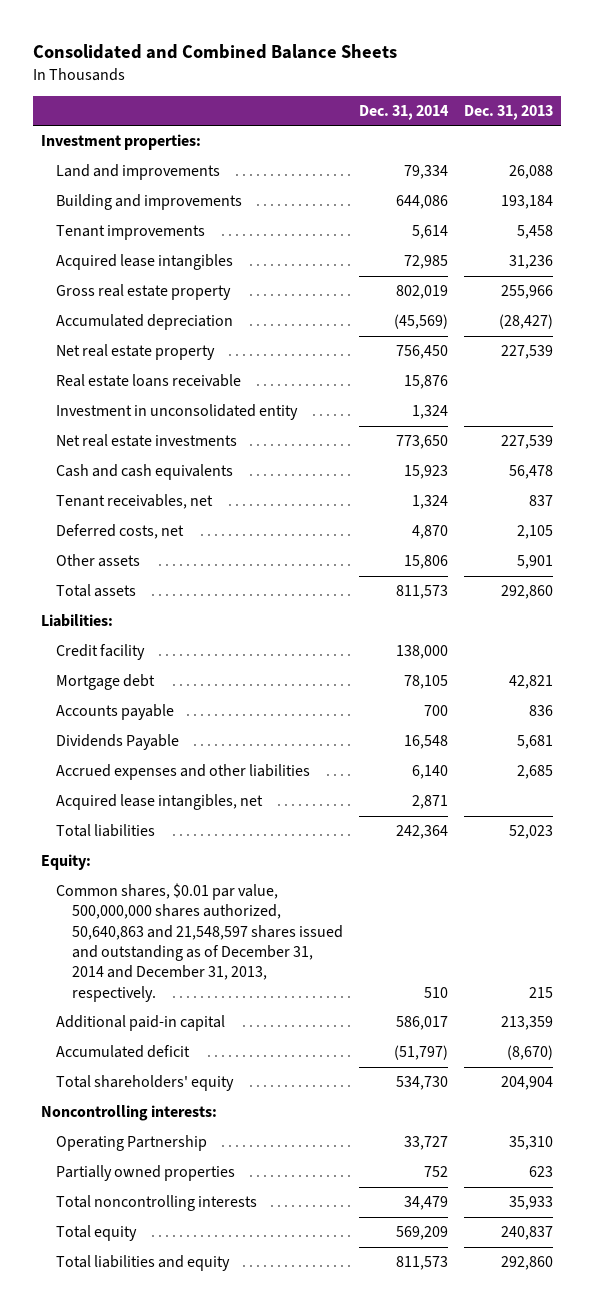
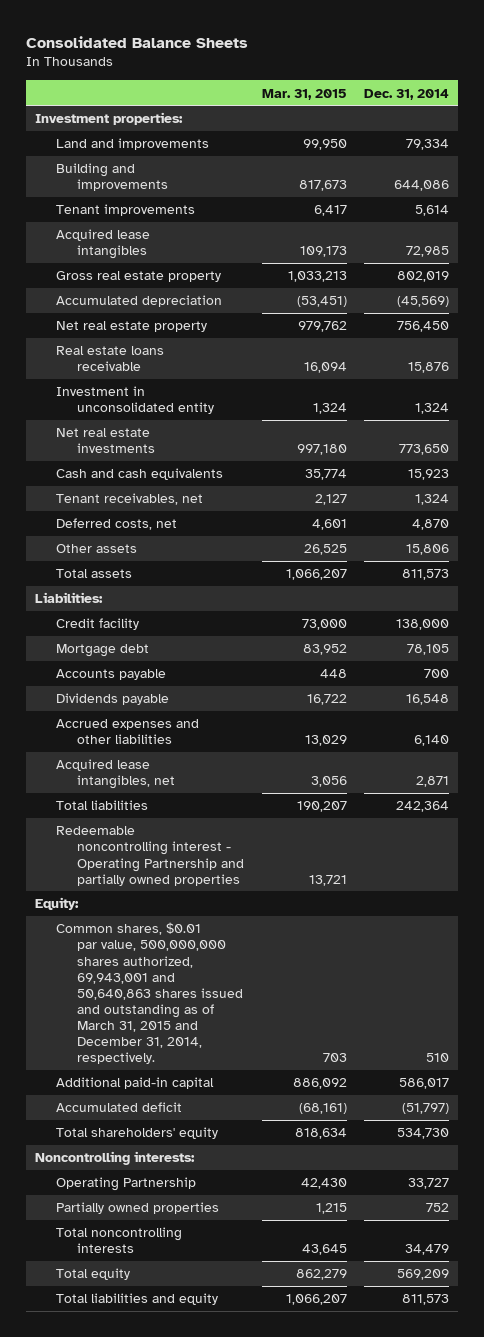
[33,44,398,60] Consolidated and Combined Balance Sheets -> [25,35,248,48] Consolidated Balance Sheets
[463,104,553,120] Dec. 31, 2013 -> none
none -> [261,88,347,100] Mar. 31, 2015
[56,734,180,751] Dividends Payable -> [56,693,170,706] Dividends payable
none -> [56,826,245,886] Redeemable noncontrolling interest - Operating Partnership and partially owned properties
[56,883,343,1002] Common shares, $0.01 par value, 500,000,000 shares authorized, 50,640,863 and 21,548,597 shares issued and outstanding as of December 31, 2014 and December 31, 2013, respectively. -> [56,922,244,1065] Common shares, $0.01 par value, 500,000,000 shares authorized, 69,943,001 and 50,640,863 shares issued and outstanding as of March 31, 2015 and December 31, 2014, respectively.

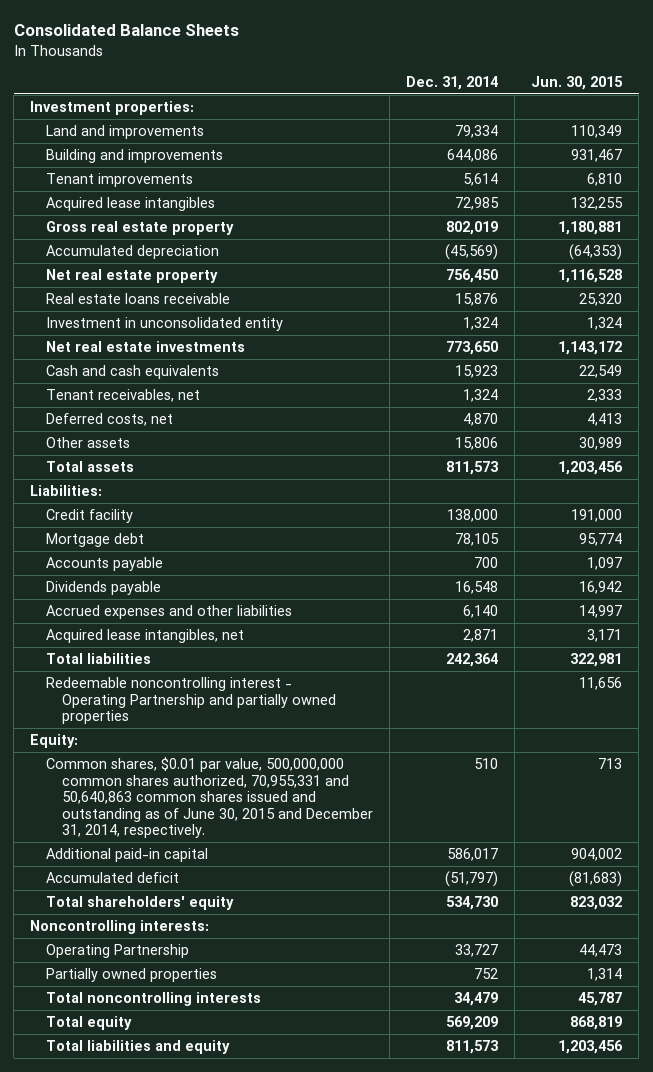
[261,88,347,100] Mar. 31, 2015 -> none
none -> [531,76,624,91] Jun. 30, 2015
[56,922,244,1065] Common shares, $0.01 par value, 500,000,000 shares authorized, 69,943,001 and 50,640,863 shares issued and outstanding as of March 31, 2015 and December 31, 2014, respectively. -> [46,756,374,839] Common shares, $0.01 par value, 500,000,000 common shares authorized, 70,955,331 and 50,640,863 common shares issued and outstanding as of June 30, 2015 and December 31, 2014, respectively.

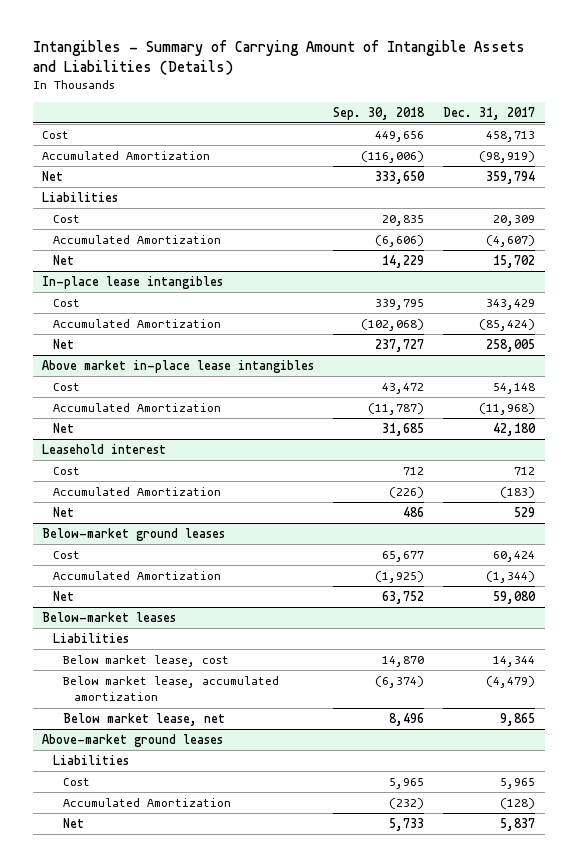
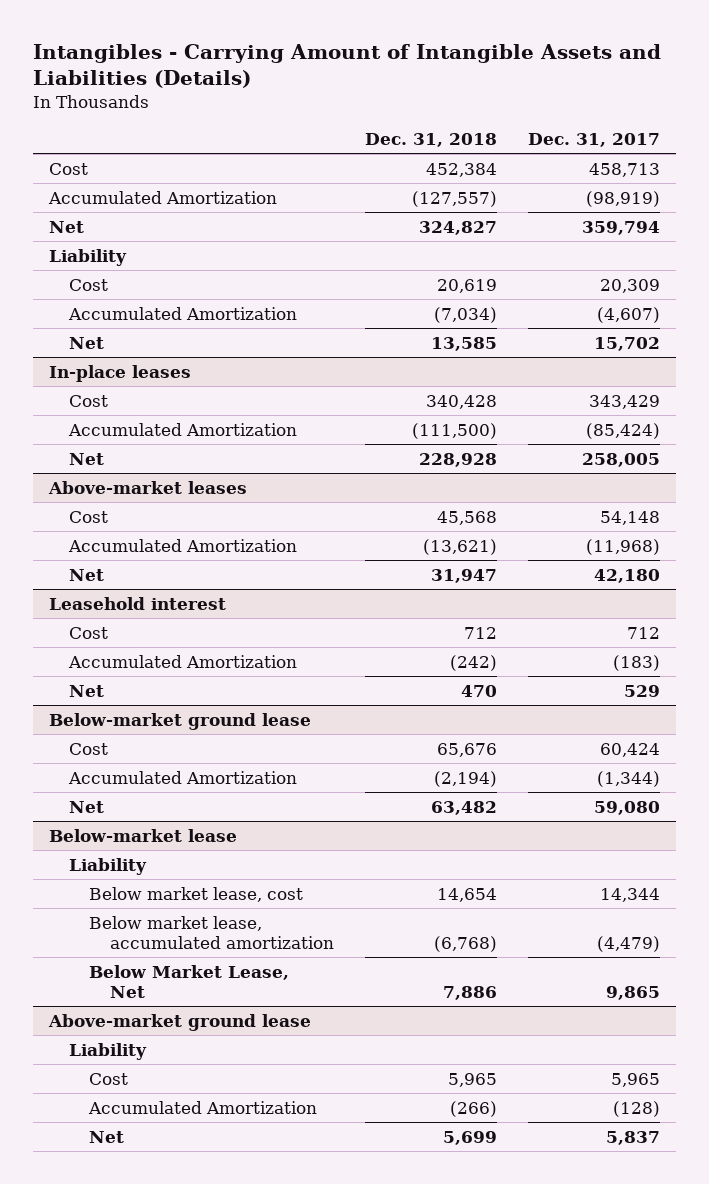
[32,40,525,75] Intangibles - Summary of Carrying Amount of Intangible Assets and Liabilities (Details) -> [33,44,662,89] Intangibles - Carrying Amount of Intangible Assets and Liabilities (Details)
[333,106,426,120] Sep. 30, 2018 -> none
none -> [364,133,497,148] Dec. 31, 2018
[42,191,119,202] Liabilities -> [48,248,127,266] Liability
[42,275,224,289] In-place lease intangibles -> [48,364,191,382] In-place leases
[42,359,315,373] Above market in-place lease intangibles -> [47,480,247,494] Above-market leases
[42,527,226,541] Below-market ground leases -> [48,712,311,730] Below-market ground lease
[42,611,177,622] Below-market leases -> [48,828,237,842] Below-market lease
[52,632,129,643] Liabilities -> [69,857,148,875] Liability
[63,712,226,726] Below market lease, net -> [89,964,290,999] Below Market Lease, Net
[42,733,224,747] Above-market ground leases -> [47,1013,311,1031] Above-market ground lease
[52,754,129,765] Liabilities -> [69,1042,148,1060] Liability

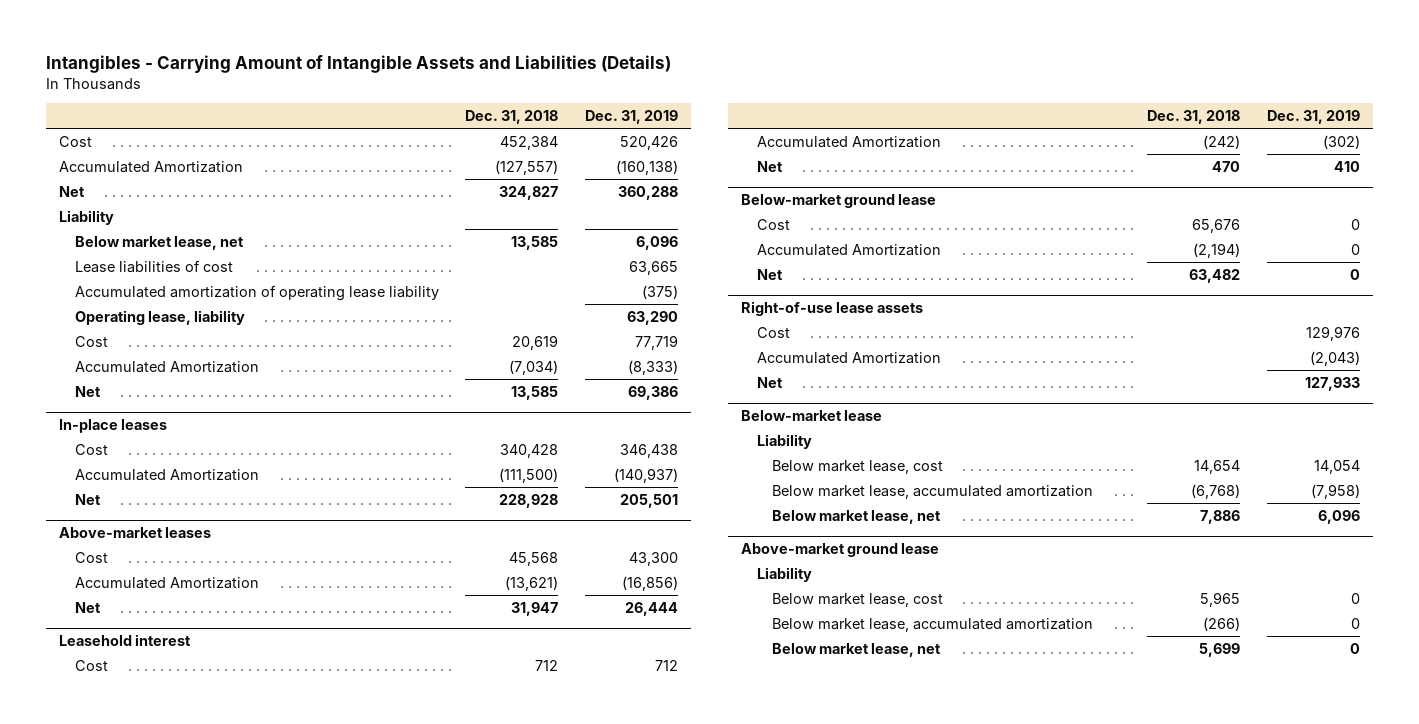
[528,133,661,148] Dec. 31, 2017 -> none
none -> [584,109,678,124] Dec. 31, 2019
none -> [74,235,244,250] Below market lease, net
none -> [74,259,233,273] Lease liabilities of cost
none -> [74,284,439,301] Accumulated amortization of operating lease liability
none -> [74,309,245,325] Operating lease, liability
none -> [740,301,923,317] Right-of-use lease assets
none -> [756,326,790,338] Cost
none -> [756,351,941,364] Accumulated Amortization
none -> [756,376,783,388] Net
[89,964,290,999] Below Market Lease, Net -> [772,509,942,524] Below market lease, net
[89,1072,129,1085] Cost -> [772,592,944,607] Below market lease, cost
[88,1100,318,1114] Accumulated Amortization -> [772,617,1094,632] Below market lease, accumulated amortization
[89,1130,125,1143] Net -> [772,642,942,657] Below market lease, net

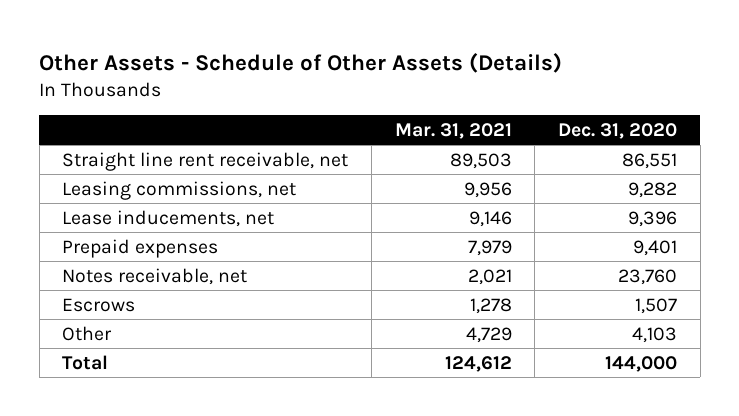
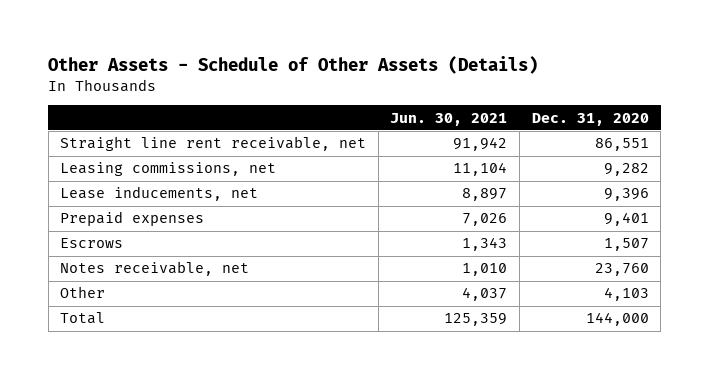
[394,122,512,139] Mar. 31, 2021 -> none
none -> [390,112,508,126] Jun. 30, 2021
[62,267,248,285] Notes receivable, net -> [60,261,250,277] Notes receivable, net

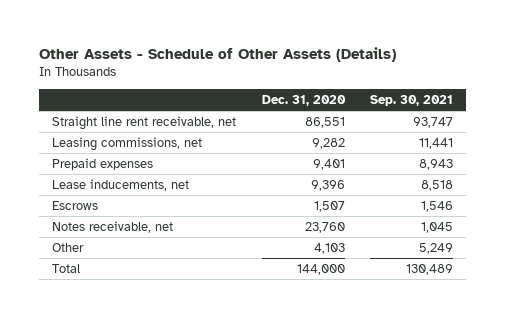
[390,112,508,126] Jun. 30, 2021 -> none
none -> [370,95,454,107] Sep. 30, 2021
[60,186,259,202] Lease inducements, net -> [51,178,189,191] Lease inducements, net

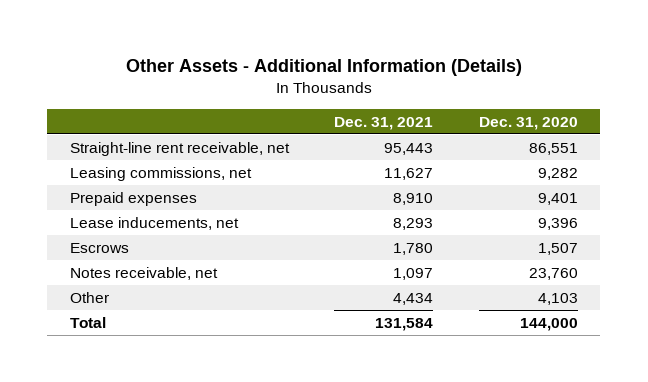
[38,46,396,62] Other Assets - Schedule of Other Assets (Details) -> [125,58,522,76] Other Assets - Additional Information (Details)
[370,95,454,107] Sep. 30, 2021 -> none
none -> [334,116,434,130] Dec. 31, 2021
[51,115,236,130] Straight line rent receivable, net -> [69,142,290,157] Straight-line rent receivable, net

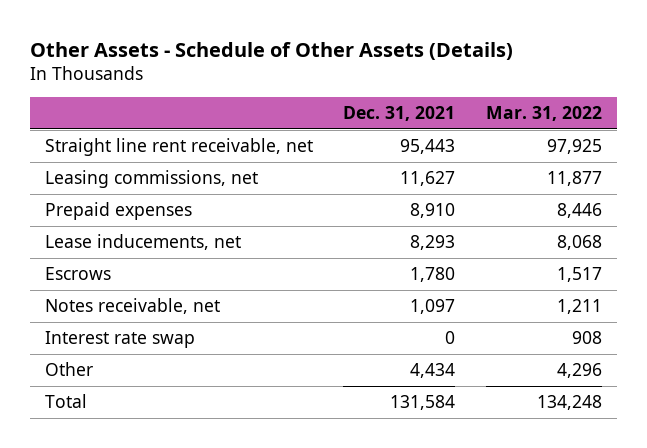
[125,58,522,76] Other Assets - Additional Information (Details) -> [29,41,513,60] Other Assets - Schedule of Other Assets (Details)
[478,116,578,130] Dec. 31, 2020 -> none
none -> [485,106,602,122] Mar. 31, 2022
[69,142,290,157] Straight-line rent receivable, net -> [44,138,313,157] Straight line rent receivable, net
none -> [44,331,195,349] Interest rate swap

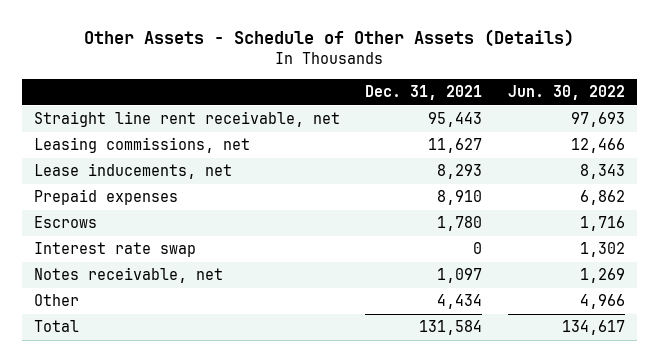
[485,106,602,122] Mar. 31, 2022 -> none
none -> [507,85,625,101] Jun. 30, 2022
[44,202,192,221] Prepaid expenses -> [34,189,179,206] Prepaid expenses
[44,298,220,315] Notes receivable, net -> [34,267,224,284] Notes receivable, net

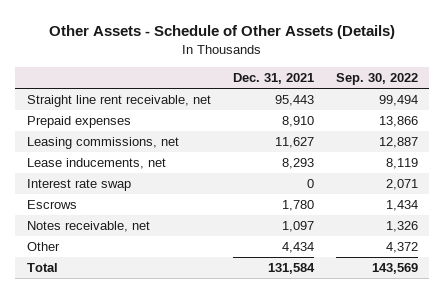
[507,85,625,101] Jun. 30, 2022 -> none
none -> [336,72,419,85] Sep. 30, 2022
[34,189,179,206] Prepaid expenses -> [26,116,131,129] Prepaid expenses
[34,216,98,229] Escrows -> [26,200,77,210] Escrows

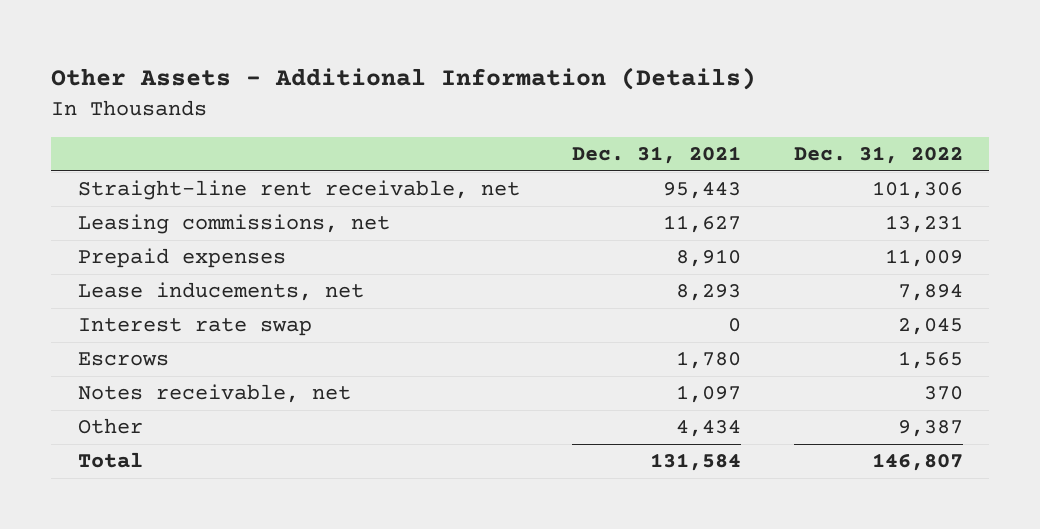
[49,24,396,39] Other Assets - Schedule of Other Assets (Details) -> [51,67,757,91] Other Assets - Additional Information (Details)
[336,72,419,85] Sep. 30, 2022 -> none
none -> [793,146,963,165] Dec. 31, 2022
[26,95,211,108] Straight line rent receivable, net -> [77,180,520,201] Straight-line rent receivable, net
[26,116,131,129] Prepaid expenses -> [77,248,286,269] Prepaid expenses

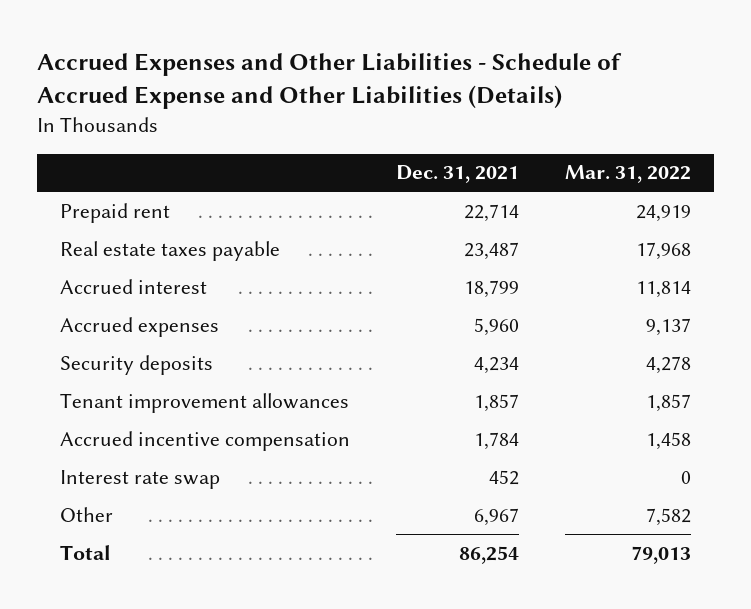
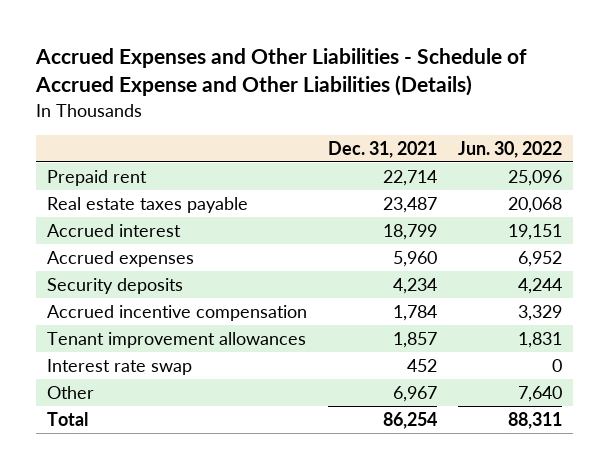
[564,165,691,184] Mar. 31, 2022 -> none
none -> [458,140,563,158] Jun. 30, 2022
[60,392,350,413] Tenant improvement allowances -> [46,332,306,349] Tenant improvement allowances

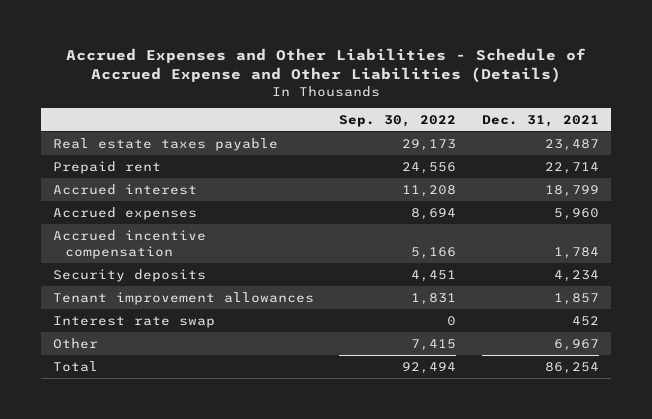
[458,140,563,158] Jun. 30, 2022 -> none
none -> [339,114,457,127] Sep. 30, 2022
[46,170,147,187] Prepaid rent -> [53,160,162,174] Prepaid rent
[46,278,183,295] Security deposits -> [53,268,207,282] Security deposits

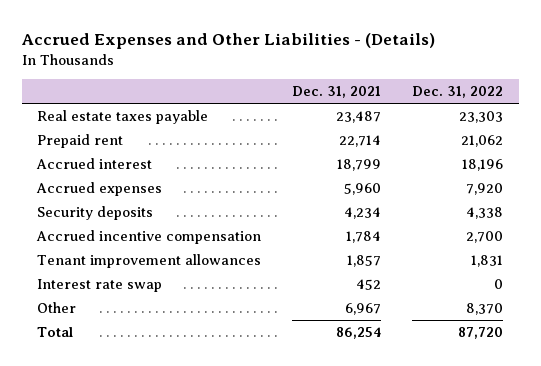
[65,47,586,84] Accrued Expenses and Other Liabilities - Schedule of Accrued Expense and Other Liabilities (Details) -> [20,32,435,49] Accrued Expenses and Other Liabilities - (Details)
[339,114,457,127] Sep. 30, 2022 -> none
none -> [412,86,504,99] Dec. 31, 2022
[53,229,207,259] Accrued incentive compensation -> [36,230,262,245] Accrued incentive compensation

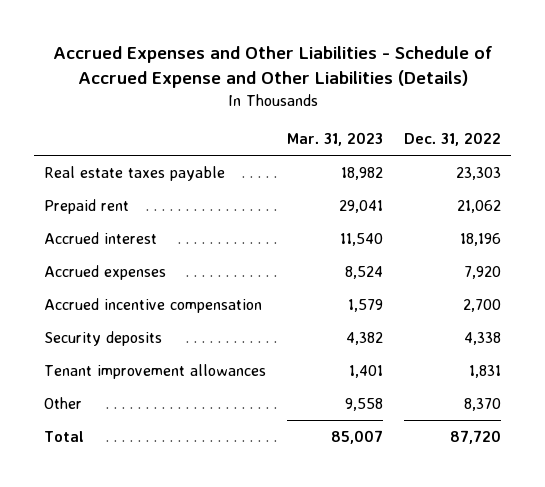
[20,32,435,49] Accrued Expenses and Other Liabilities - (Details) -> [52,46,493,89] Accrued Expenses and Other Liabilities - Schedule of Accrued Expense and Other Liabilities (Details)
[292,86,382,99] Dec. 31, 2021 -> none
none -> [287,132,384,147] Mar. 31, 2023
[37,206,154,221] Security deposits -> [44,330,163,346] Security deposits
[37,279,163,293] Interest rate swap -> none

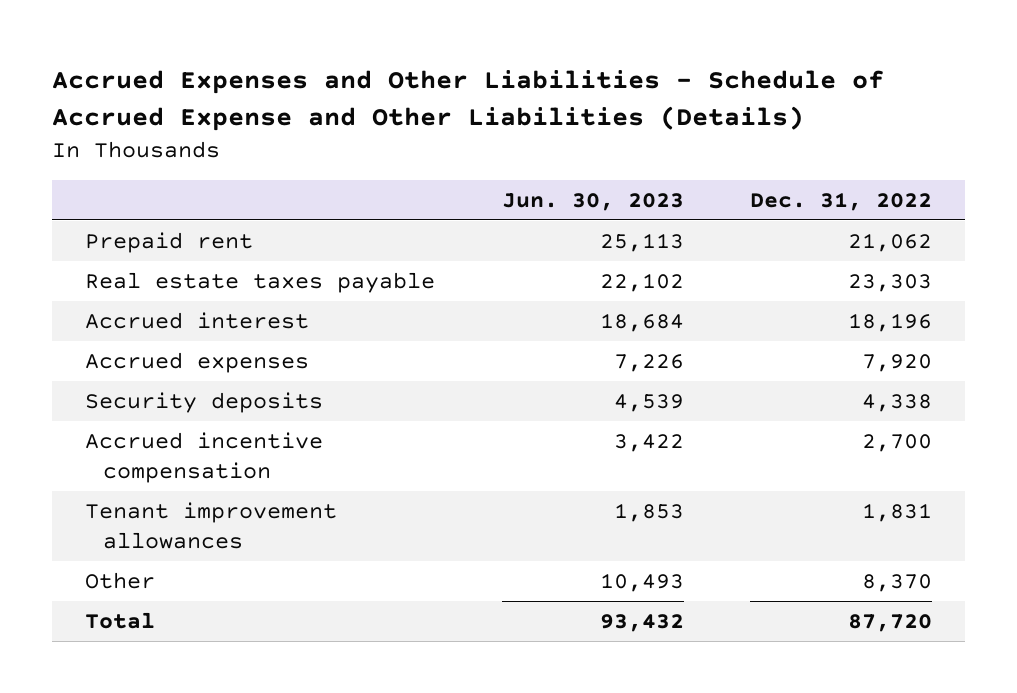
[287,132,384,147] Mar. 31, 2023 -> none
none -> [501,192,684,211] Jun. 30, 2023
[44,165,226,181] Real estate taxes payable -> [85,271,436,293] Real estate taxes payable
[44,297,263,313] Accrued incentive compensation -> [85,431,324,483] Accrued incentive compensation

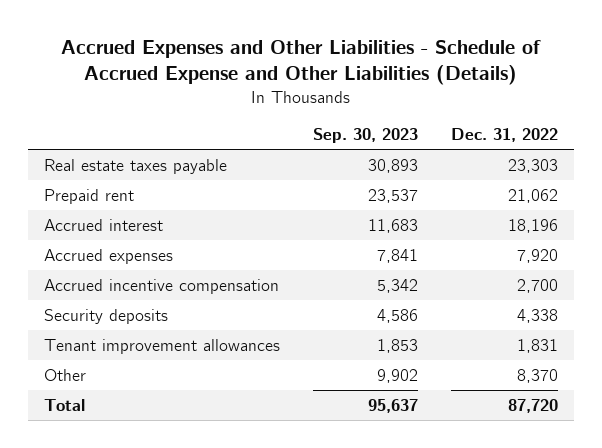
[501,192,684,211] Jun. 30, 2023 -> none
none -> [312,128,418,144] Sep. 30, 2023
[85,231,254,253] Prepaid rent -> [44,188,135,204] Prepaid rent
[85,391,324,413] Security deposits -> [44,308,169,324] Security deposits

